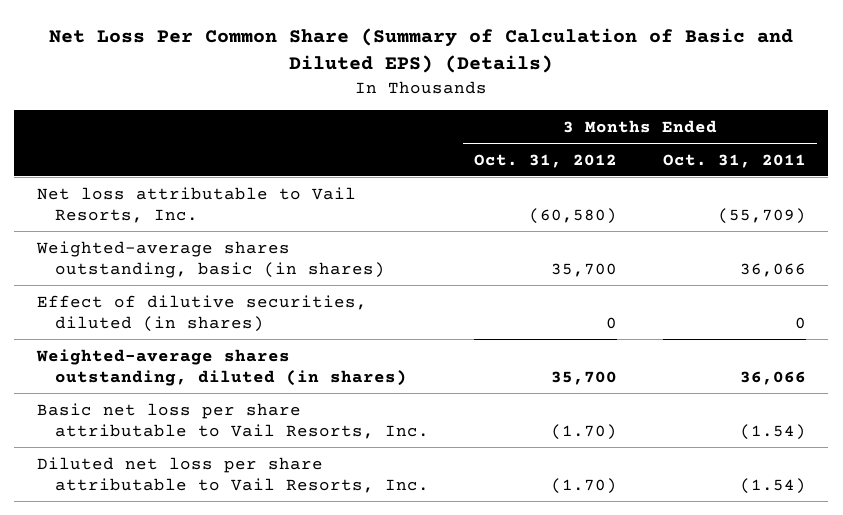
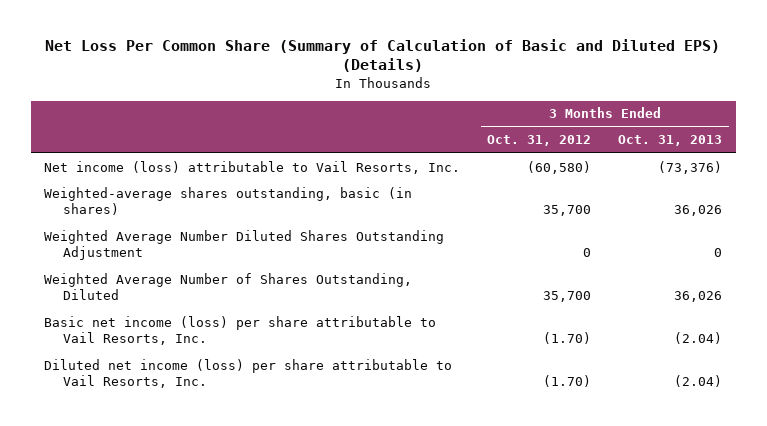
[662,153,806,168] Oct. 31, 2011 -> none
none -> [618,135,723,147] Oct. 31, 2013
[36,186,356,223] Net loss attributable to Vail Resorts, Inc. -> [44,160,461,174] Net income (loss) attributable to Vail Resorts, Inc.
[36,294,367,332] Effect of dilutive securities, diluted (in shares) -> [44,229,445,261] Weighted Average Number Diluted Shares Outstanding Adjustment
[35,348,408,386] Weighted-average shares outstanding, diluted (in shares) -> [44,272,413,301] Weighted Average Number of Shares Outstanding, Diluted
[36,402,430,439] Basic net loss per share attributable to Vail Resorts, Inc. -> [44,315,437,346] Basic net income (loss) per share attributable to Vail Resorts, Inc.
[36,456,430,493] Diluted net loss per share attributable to Vail Resorts, Inc. -> [44,358,453,389] Diluted net income (loss) per share attributable to Vail Resorts, Inc.

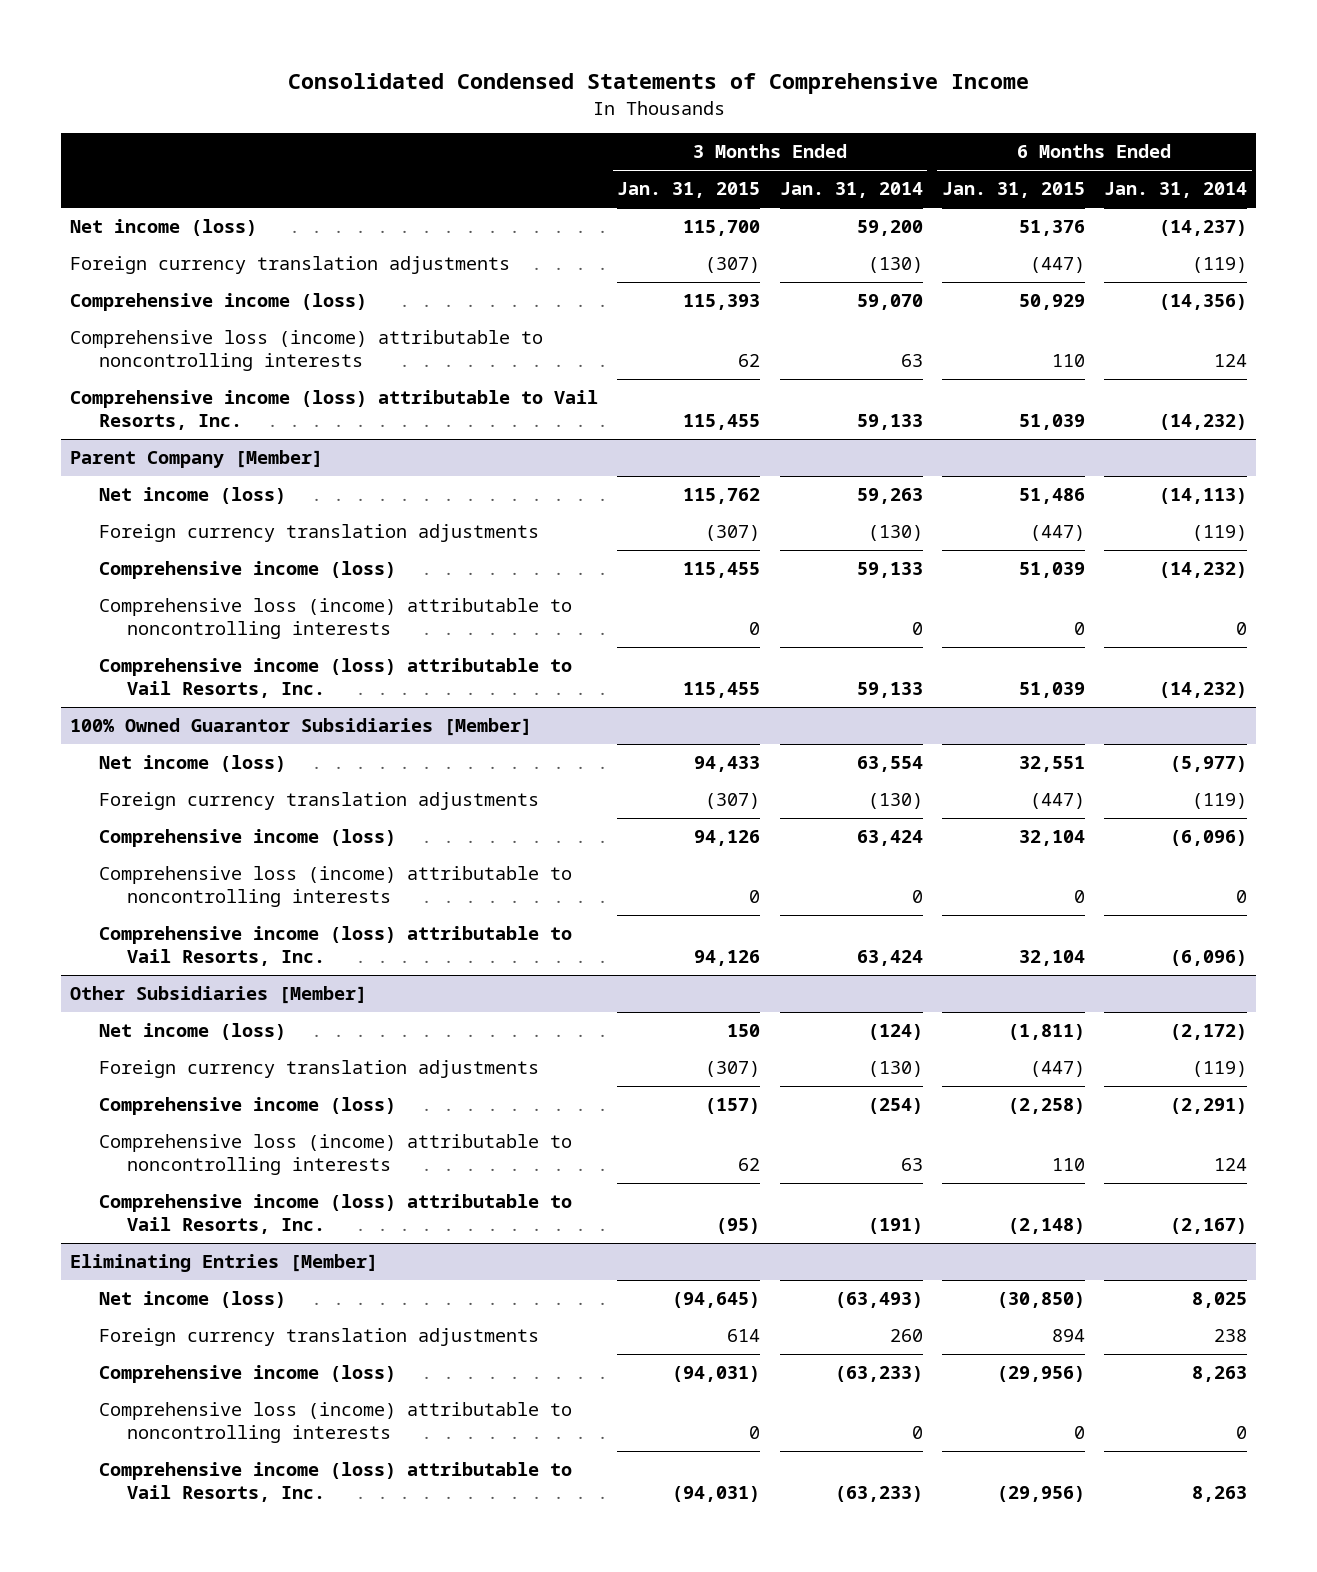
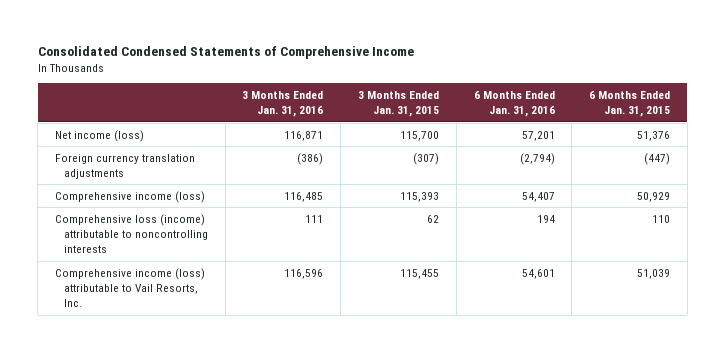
[779,182,923,199] Jan. 31, 2014 -> none
[1103,182,1247,199] Jan. 31, 2014 -> none
none -> [242,91,324,118] 3 Months Ended Jan. 31, 2016
none -> [473,91,555,118] 6 Months Ended Jan. 31, 2016
[70,450,324,469] Parent Company [Member] -> none
[98,487,286,505] Net income (loss) -> none
[98,524,539,543] Foreign currency translation adjustments -> none
[98,561,396,580] Comprehensive income (loss) -> none
[98,598,572,639] Comprehensive loss (income) attributable to noncontrolling interests -> none
[98,658,572,698] Comprehensive income (loss) attributable to Vail Resorts, Inc. -> none
[70,718,533,737] 100% Owned Guarantor Subsidiaries [Member] -> none
[98,755,286,773] Net income (loss) -> none
[98,792,539,811] Foreign currency translation adjustments -> none
[98,829,396,848] Comprehensive income (loss) -> none
[98,866,572,907] Comprehensive loss (income) attributable to noncontrolling interests -> none
[98,926,572,966] Comprehensive income (loss) attributable to Vail Resorts, Inc. -> none
[70,986,368,1005] Other Subsidiaries [Member] -> none
[98,1023,286,1041] Net income (loss) -> none
[98,1060,539,1079] Foreign currency translation adjustments -> none
[98,1097,396,1116] Comprehensive income (loss) -> none
[98,1134,572,1175] Comprehensive loss (income) attributable to noncontrolling interests -> none
[98,1194,572,1234] Comprehensive income (loss) attributable to Vail Resorts, Inc. -> none
[70,1254,379,1273] Eliminating Entries [Member] -> none
[98,1291,286,1309] Net income (loss) -> none
[98,1328,539,1347] Foreign currency translation adjustments -> none
[98,1365,396,1384] Comprehensive income (loss) -> none
[98,1402,572,1443] Comprehensive loss (income) attributable to noncontrolling interests -> none
[98,1462,572,1502] Comprehensive income (loss) attributable to Vail Resorts, Inc. -> none

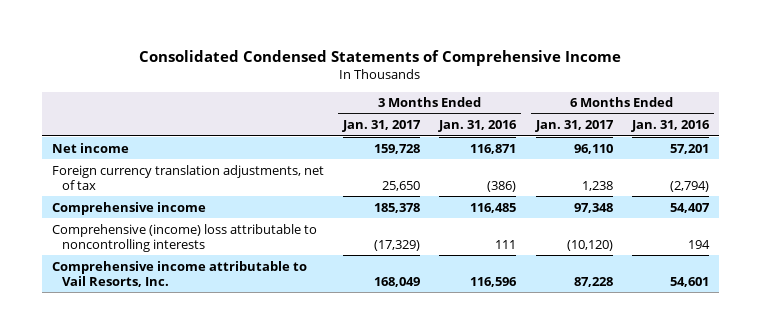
[358,91,440,118] 3 Months Ended Jan. 31, 2015 -> none
[589,91,671,118] 6 Months Ended Jan. 31, 2015 -> none
none -> [342,120,422,133] Jan. 31, 2017
none -> [534,120,614,133] Jan. 31, 2017
[55,129,145,142] Net income (loss) -> [51,142,129,153] Net income
[55,153,196,179] Foreign currency translation adjustments -> [51,164,324,190] Foreign currency translation adjustments, net of tax
[55,190,206,203] Comprehensive income (loss) -> [51,201,206,215] Comprehensive income
[55,213,208,253] Comprehensive loss (income) attributable to noncontrolling interests -> [51,223,317,252] Comprehensive (income) loss attributable to noncontrolling interests
[55,267,206,307] Comprehensive income (loss) attributable to Vail Resorts, Inc. -> [51,260,307,287] Comprehensive income attributable to Vail Resorts, Inc.

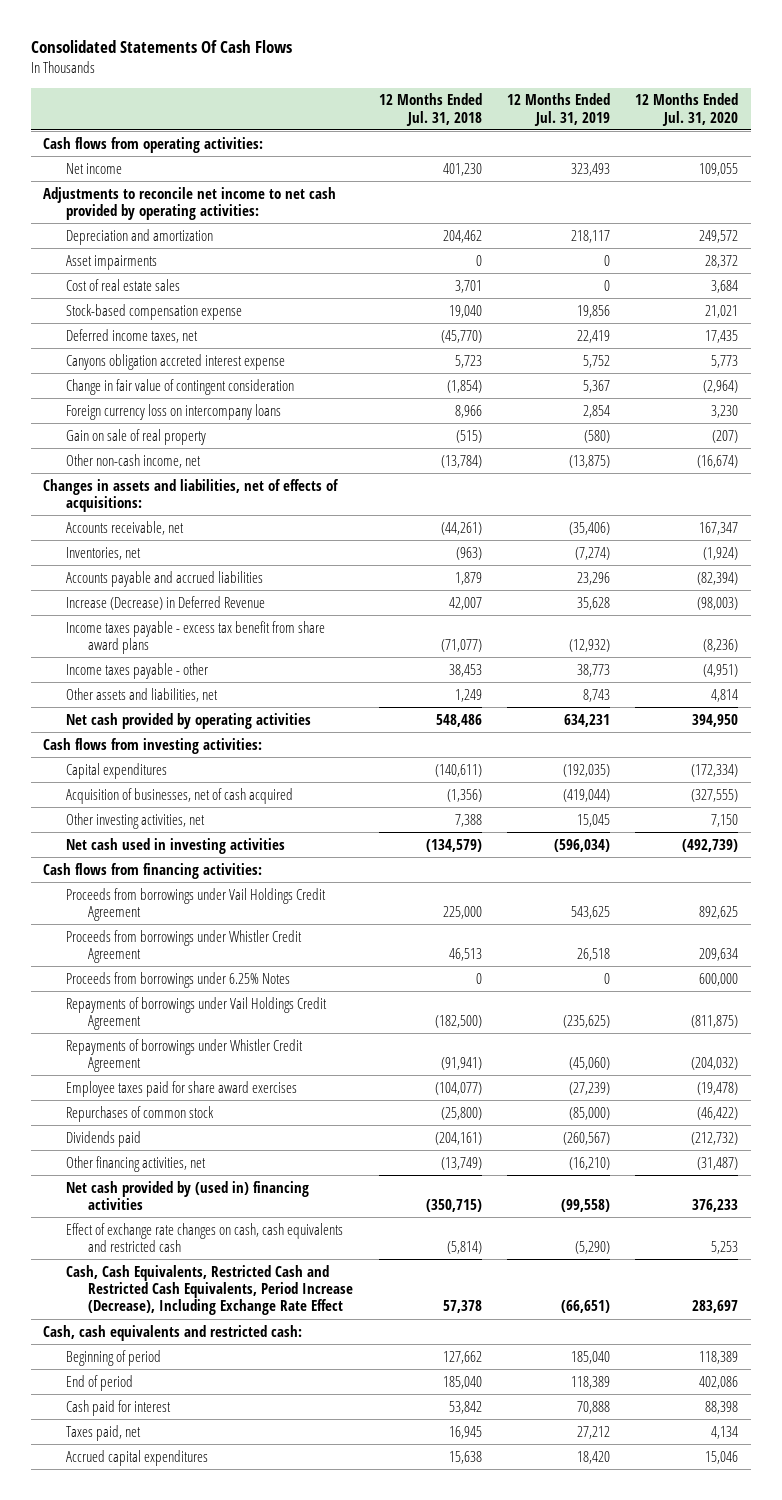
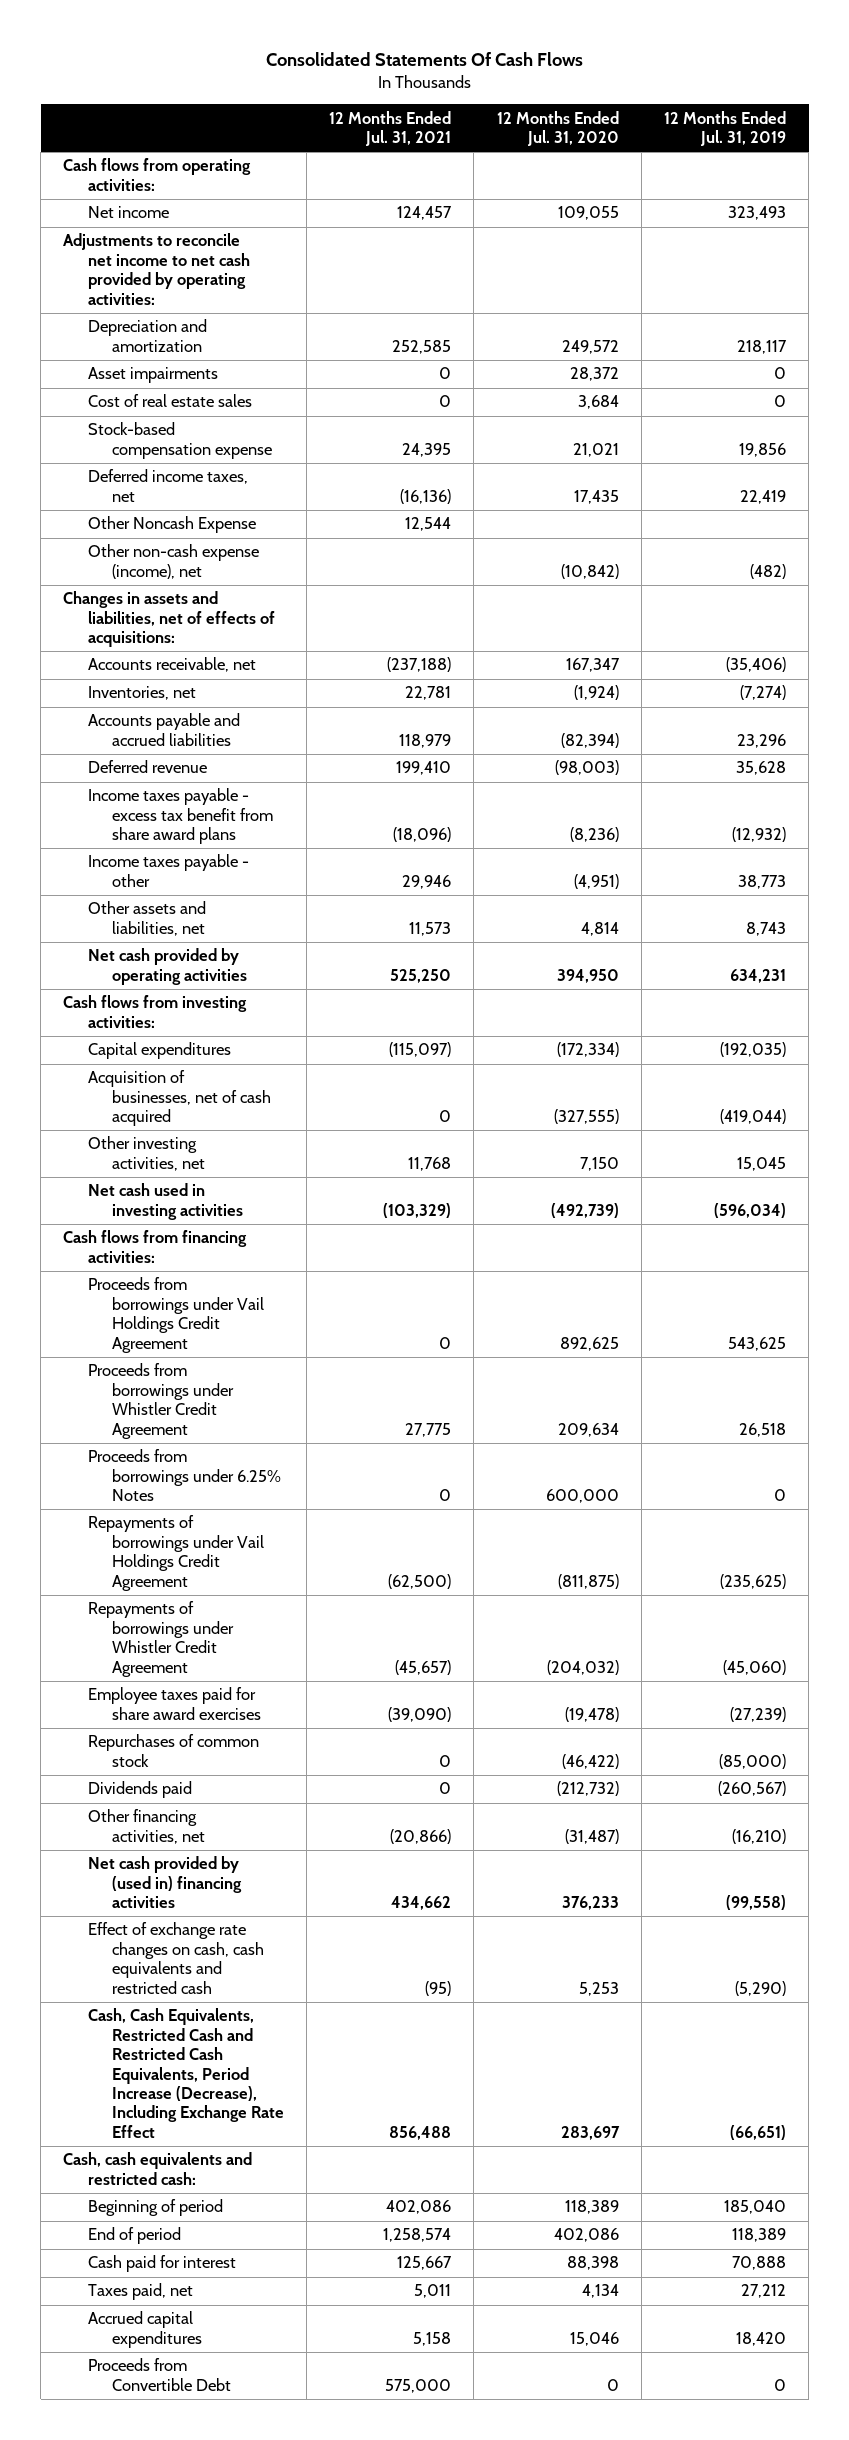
[378,93,482,126] 12 Months Ended Jul. 31, 2018 -> none
none -> [329,110,452,147] 12 Months Ended Jul. 31, 2021
[65,353,285,370] Canyons obligation accreted interest expense -> none
[65,378,294,395] Change in fair value of contingent consideration -> none
[65,403,281,420] Foreign currency loss on intercompany loans -> none
[65,428,206,445] Gain on sale of real property -> none
none -> [87,516,256,534] Other Noncash Expense
[65,453,201,468] Other non-cash income, net -> [87,544,259,579] Other non-cash expense (income), net
[568,454,610,468] (13,875) -> [750,563,787,579] (482)
[697,454,739,468] (16,674) -> [560,563,619,579] (10,842)
[65,595,265,610] Increase (Decrease) in Deferred Revenue -> [87,760,207,774] Deferred revenue
none -> [87,2358,231,2391] Proceeds from Convertible Debt

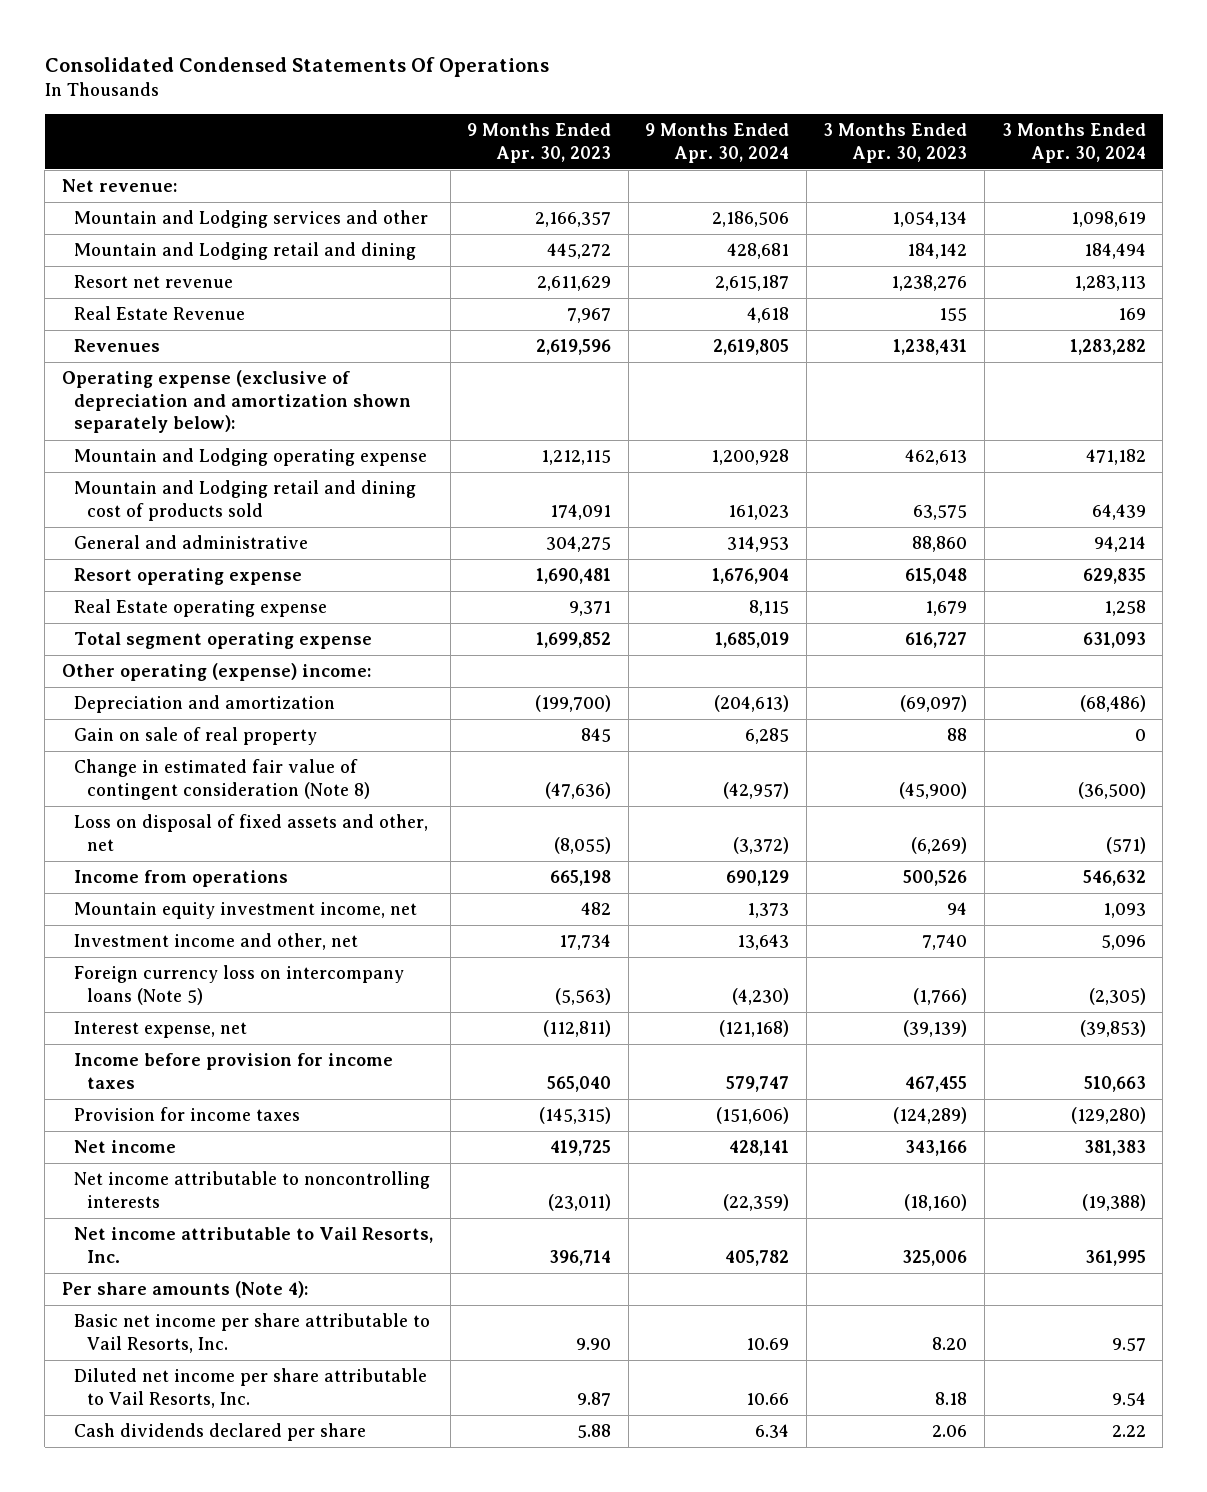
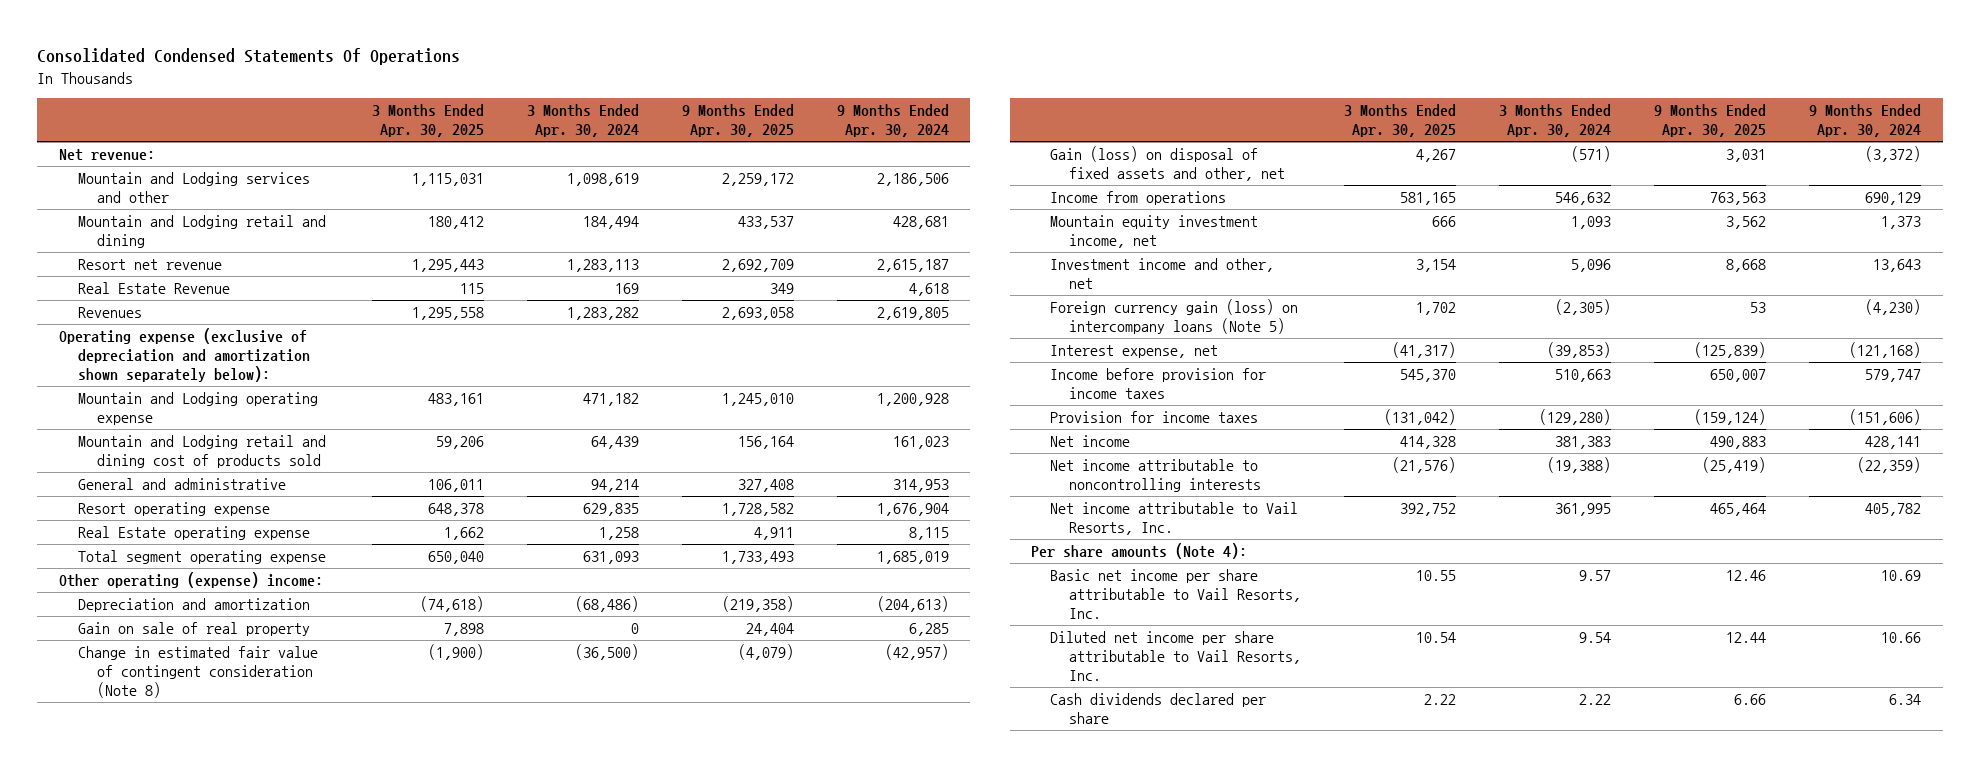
[467,123,612,163] 9 Months Ended Apr. 30, 2023 -> none
[823,123,968,163] 3 Months Ended Apr. 30, 2023 -> none
none -> [371,104,484,138] 3 Months Ended Apr. 30, 2025
none -> [681,104,794,138] 9 Months Ended Apr. 30, 2025
[74,814,429,851] Loss on disposal of fixed assets and other, net -> [1050,145,1286,182] Gain (loss) on disposal of fixed assets and other, net
[74,965,405,1005] Foreign currency loss on intercompany loans (Note 5) -> [1050,298,1299,335] Foreign currency gain (loss) on intercompany loans (Note 5)

